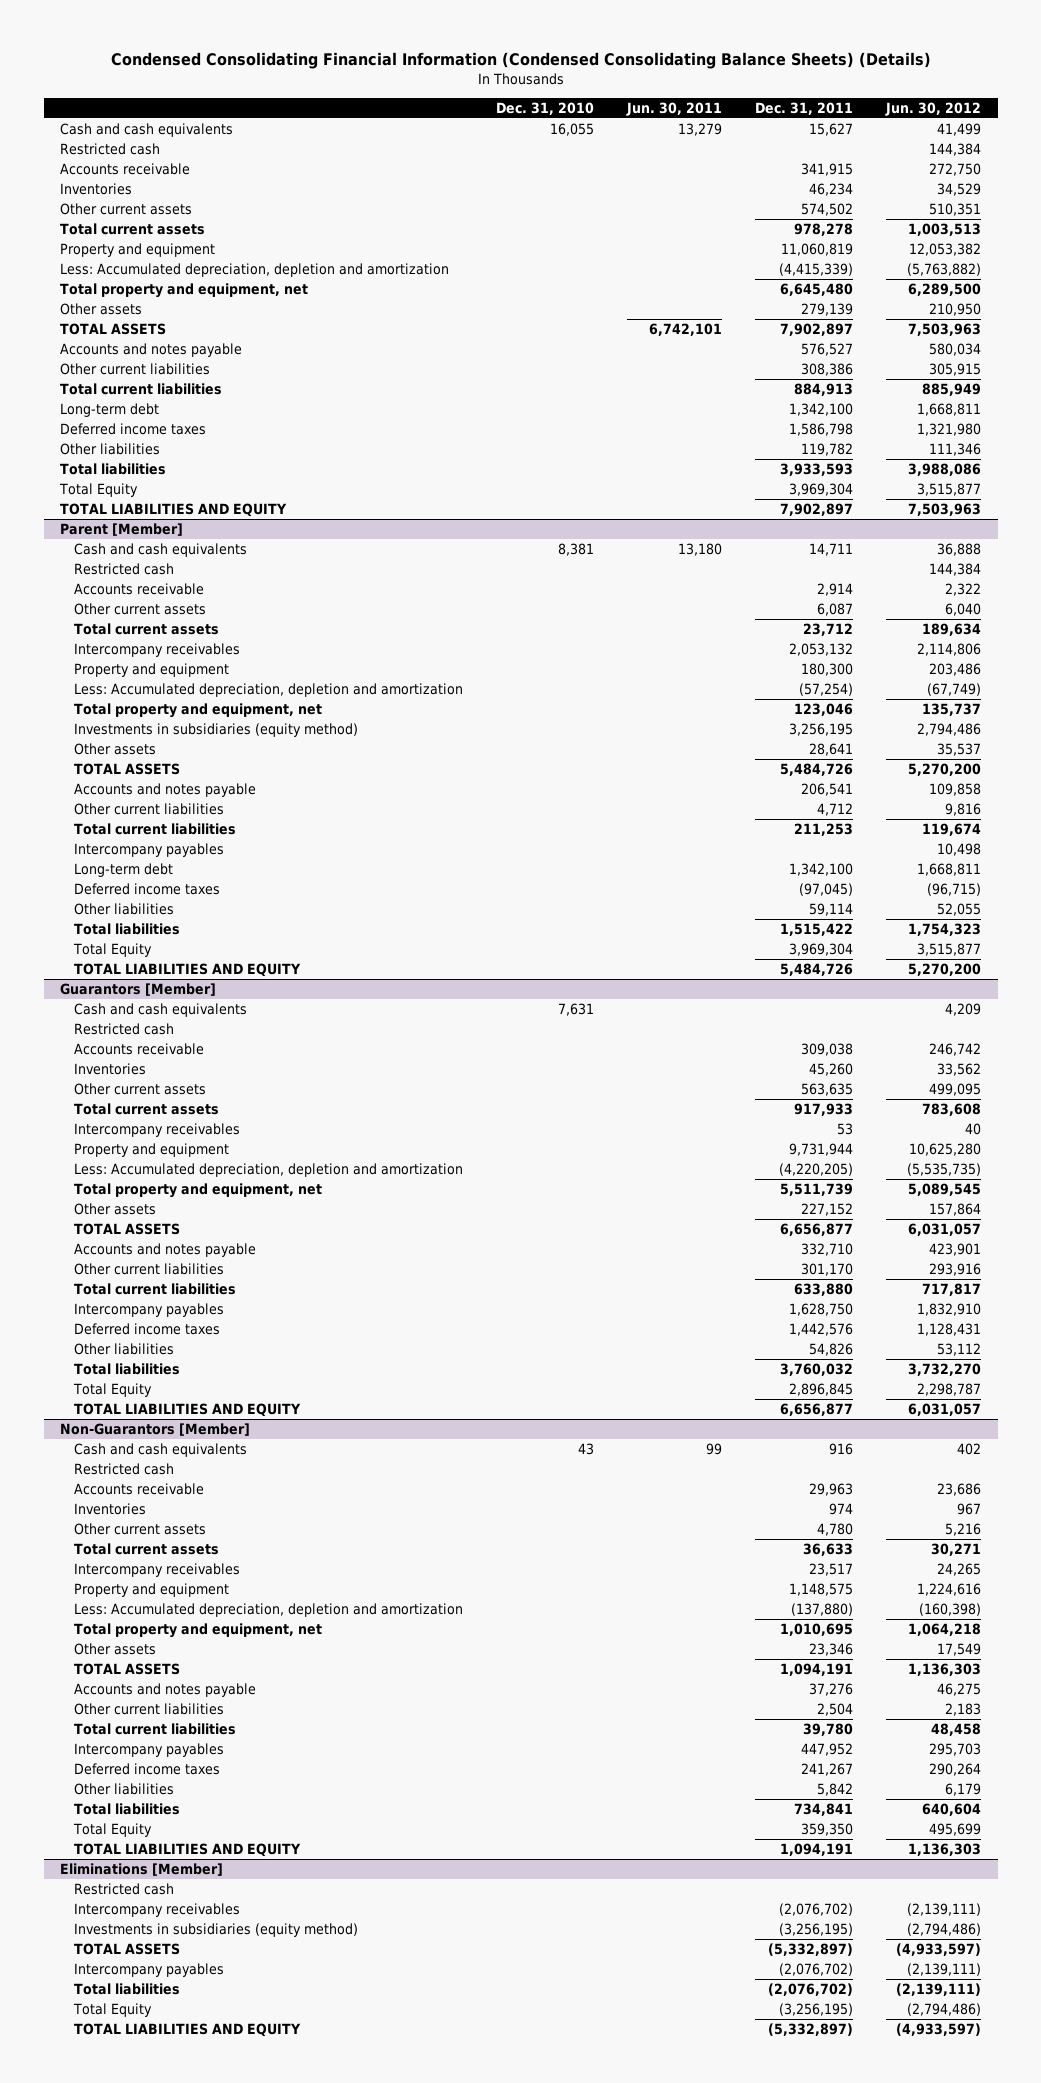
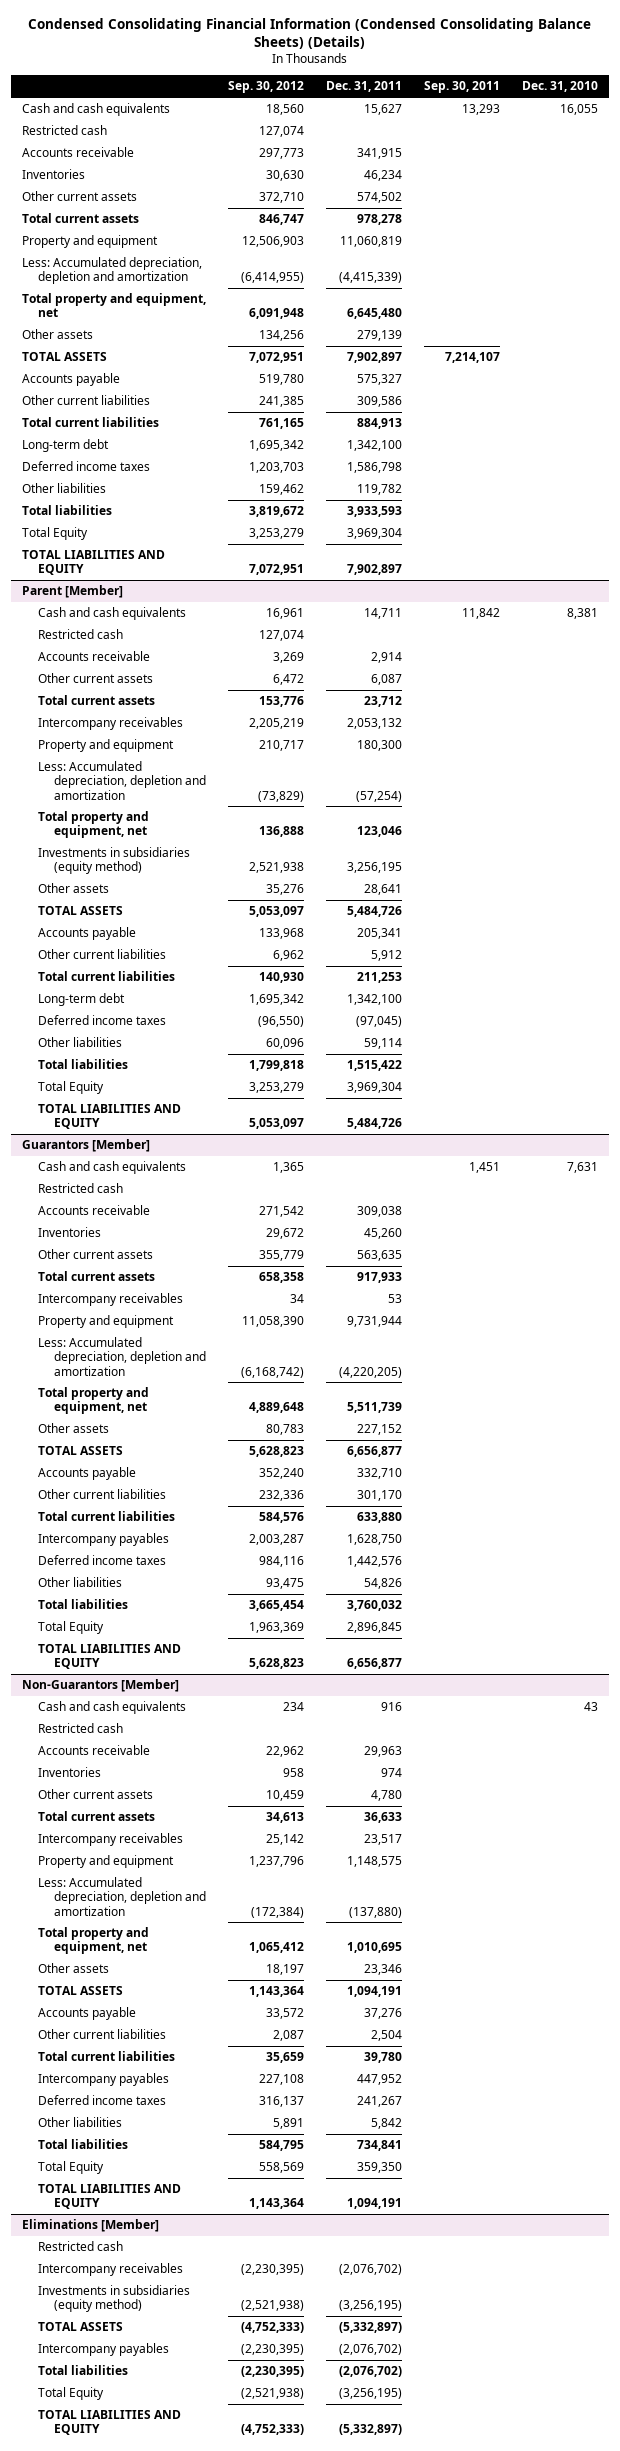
[626,101,723,116] Jun. 30, 2011 -> none
[885,101,982,116] Jun. 30, 2012 -> none
none -> [228,81,305,94] Sep. 30, 2012
none -> [424,81,501,94] Sep. 30, 2011
[60,343,243,358] Accounts and notes payable -> [21,373,120,387] Accounts payable
[801,343,854,357] 576,527 -> [357,374,403,386] 575,327
[801,363,854,377] 308,386 -> [357,396,403,408] 309,586
[73,783,256,798] Accounts and notes payable -> [37,927,136,941] Accounts payable
[801,783,854,797] 206,541 -> [357,928,403,940] 205,341
[817,803,854,817] 4,712 -> [371,950,403,962] 5,912
[73,843,224,858] Intercompany payables -> none
[73,1243,256,1258] Accounts and notes payable -> [37,1467,136,1481] Accounts payable
[73,1683,256,1698] Accounts and notes payable -> [37,2007,136,2021] Accounts payable

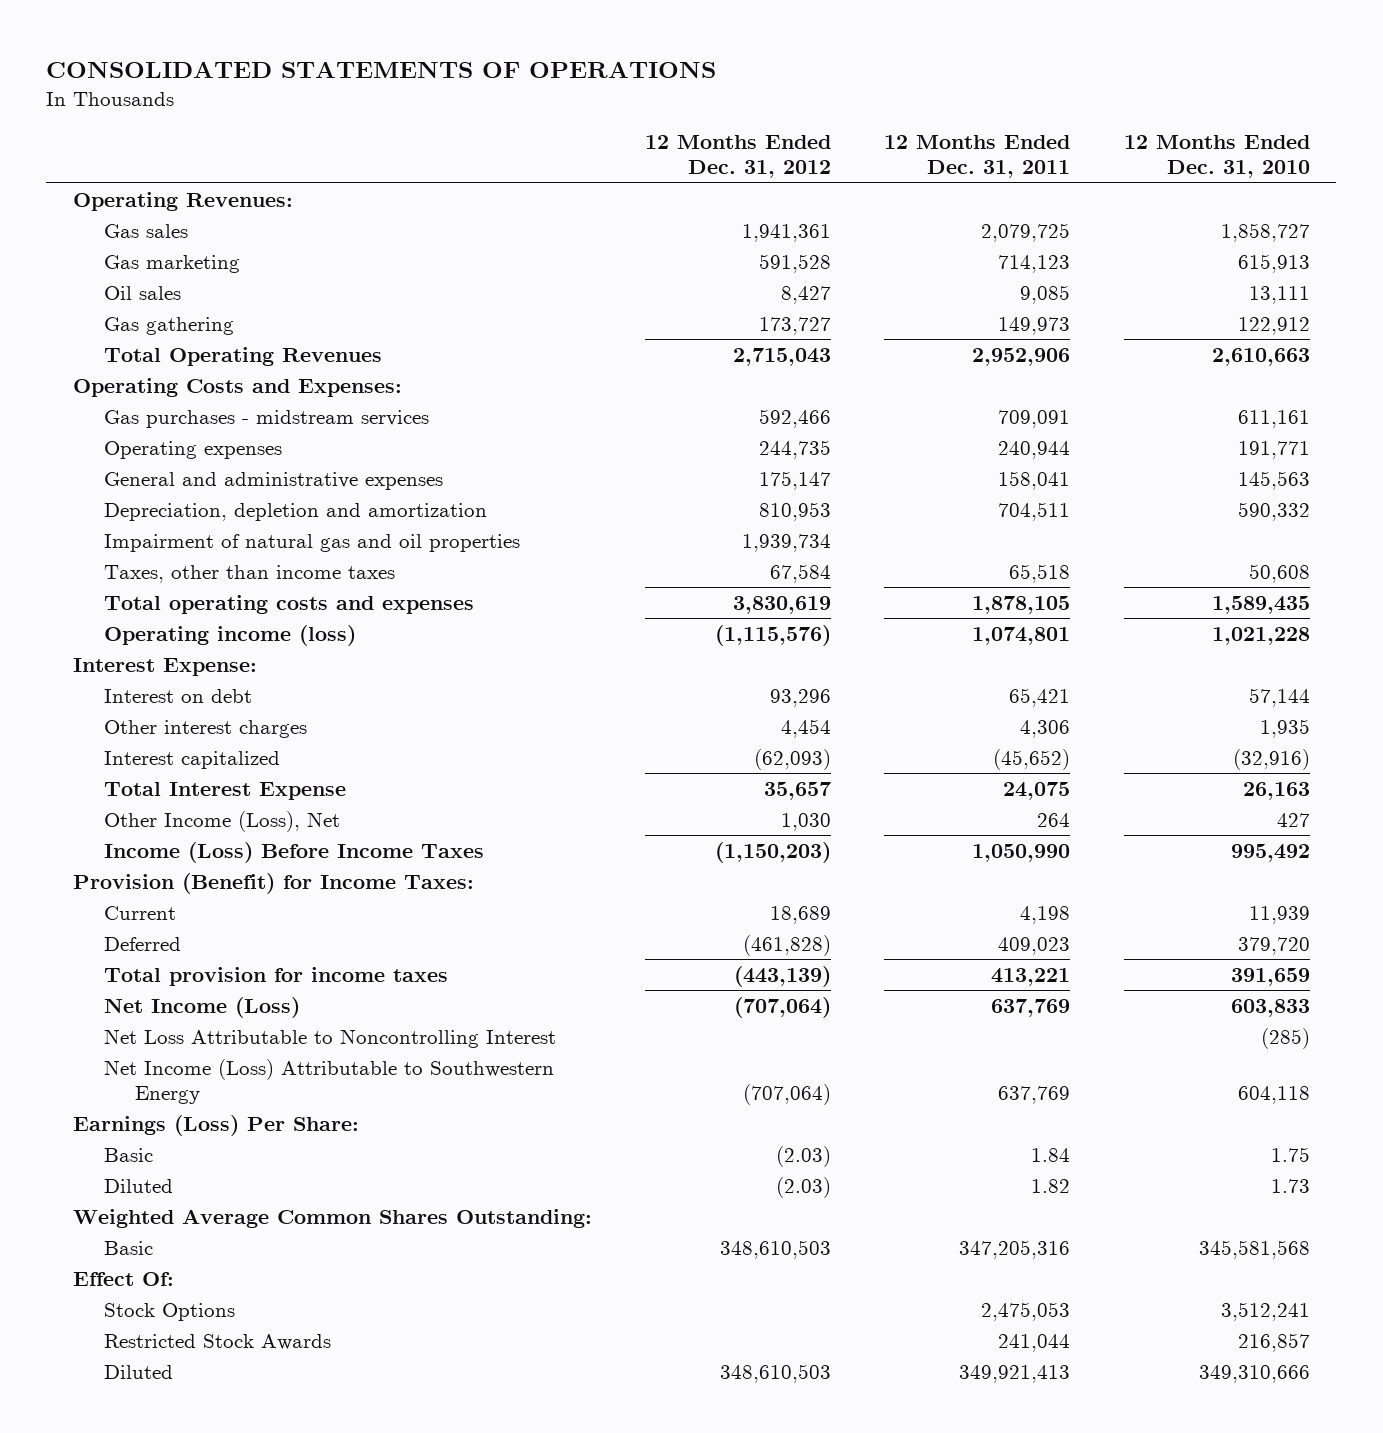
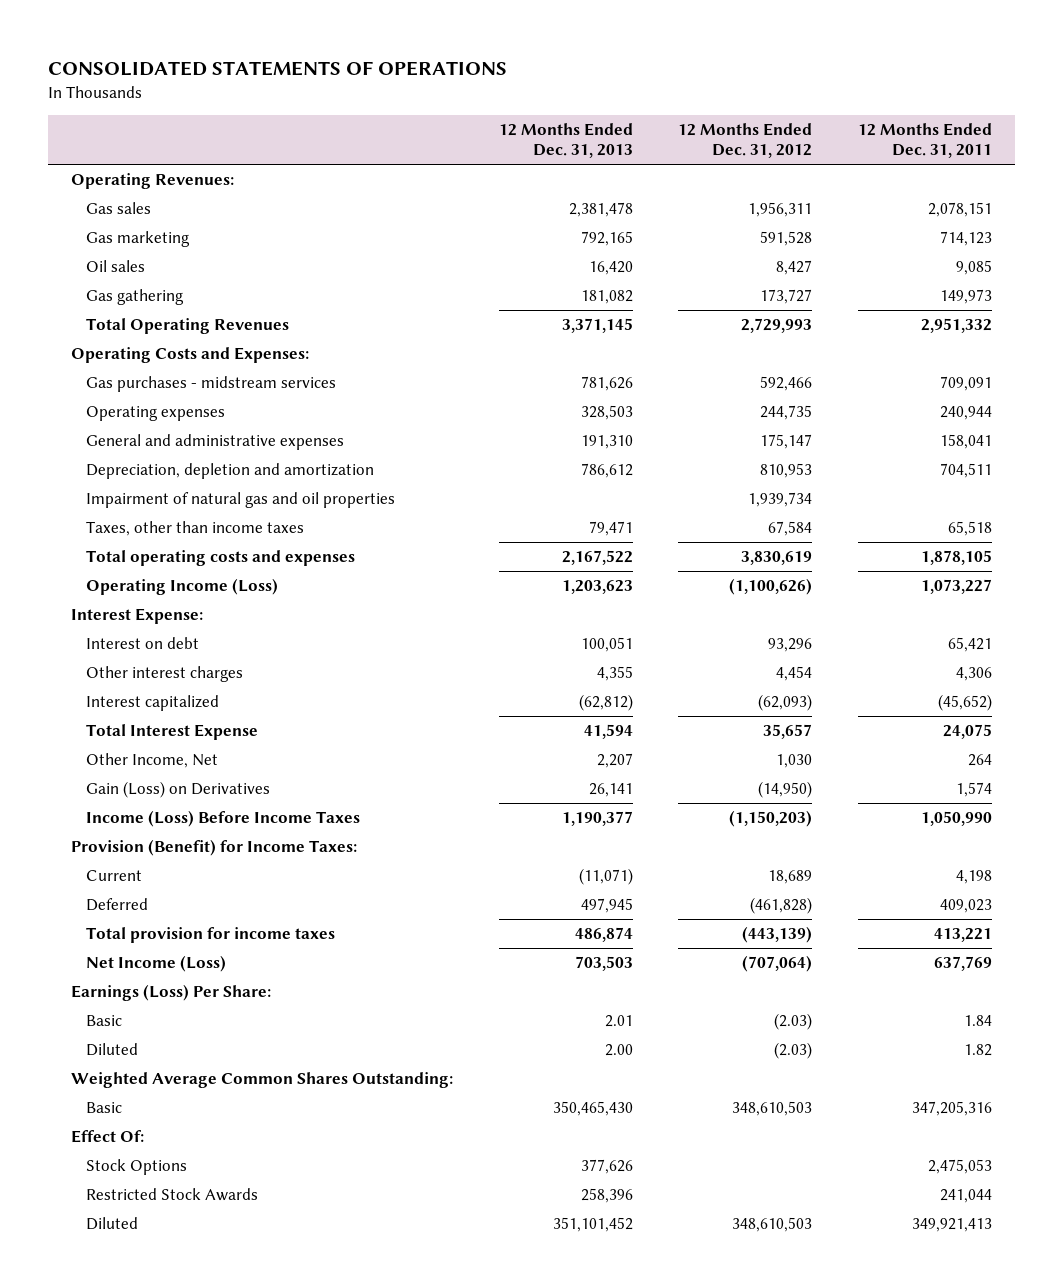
[1123,134,1310,179] 12 Months Ended Dec. 31, 2010 -> none
none -> [498,123,633,159] 12 Months Ended Dec. 31, 2013
[742,223,832,242] 1,941,361 -> [748,201,813,217] 1,956,311
[981,222,1071,242] 2,079,725 -> [928,201,993,217] 2,078,151
[733,347,832,366] 2,715,043 -> [741,317,813,333] 2,729,993
[972,347,1071,366] 2,952,906 -> [921,317,993,333] 2,951,332
[103,624,356,646] Operating income (loss) -> [86,577,279,595] Operating Income (Loss)
[715,624,832,646] (1,115,576) -> [729,577,813,595] (1,100,626)
[972,626,1071,645] 1,074,801 -> [921,578,993,594] 1,073,227
[103,810,340,832] Other Income (Loss), Net -> [86,752,219,768] Other Income, Net
none -> [86,780,271,798] Gain (Loss) on Derivatives
[103,1028,556,1048] Net Loss Attributable to Noncontrolling Interest -> none
[103,1058,554,1104] Net Income (Loss) Attributable to Southwestern Energy -> none

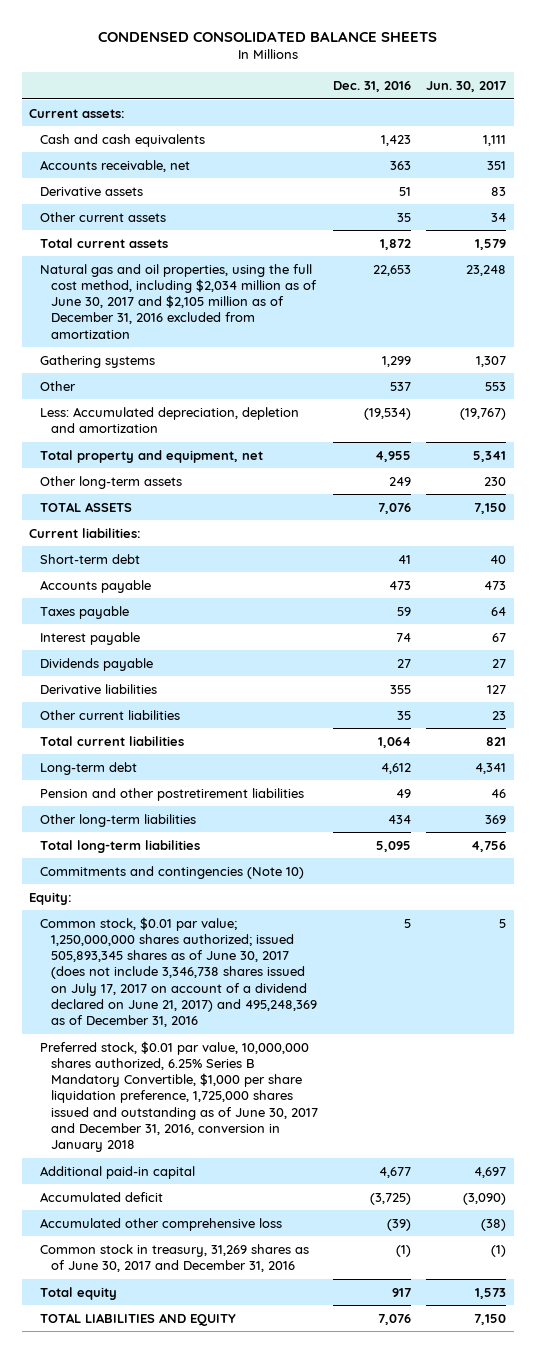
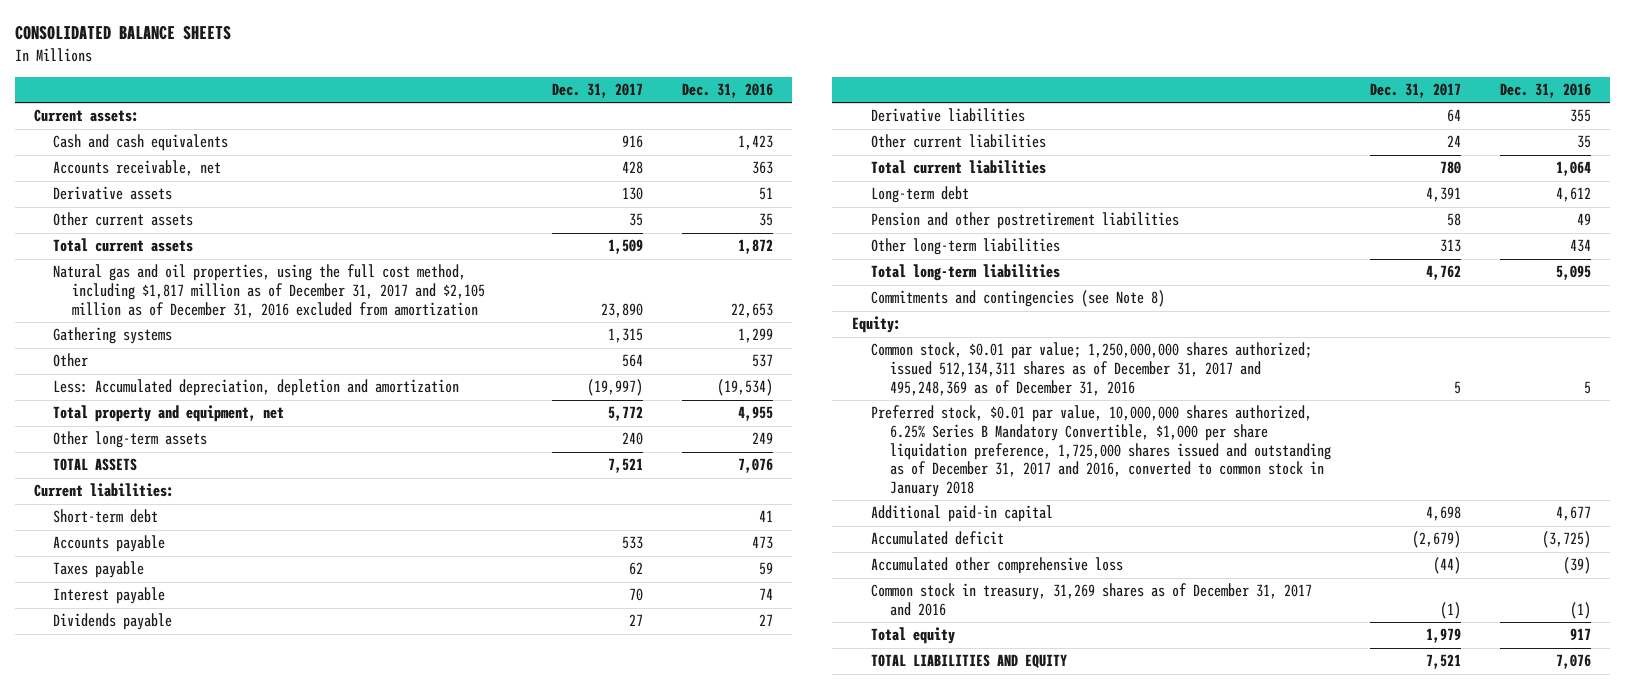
[97,30,437,42] CONDENSED CONSOLIDATED BALANCE SHEETS -> [14,25,231,41] CONSOLIDATED BALANCE SHEETS
[426,81,507,93] Jun. 30, 2017 -> none
none -> [552,83,644,99] Dec. 31, 2017
[40,263,318,339] Natural gas and oil properties, using the full cost method, including $2,034 million as of June 30, 2017 and $2,105 million as of December 31, 2016 excluded from amortization -> [53,264,486,318] Natural gas and oil properties, using the full cost method, including $1,817 million as of December 31, 2017 and $2,105 million as of December 31, 2016 excluded from amortization
[40,865,305,879] Commitments and contingencies (Note 10) -> [870,290,1165,308] Commitments and contingencies (see Note 8)
[40,916,318,1028] Common stock, $0.01 par value; 1,250,000,000 shares authorized; issued 505,893,345 shares as of June 30, 2017 (does not include 3,346,738 shares issued on July 17, 2017 on account of a dividend declared on June 21, 2017) and 495,248,369 as of December 31, 2016 -> [870,342,1312,396] Common stock, $0.01 par value; 1,250,000,000 shares authorized; issued 512,134,311 shares as of December 31, 2017 and 495,248,369 as of December 31, 2016
[40,1040,319,1153] Preferred stock, $0.01 par value, 10,000,000 shares authorized, 6.25% Series B Mandatory Convertible, $1,000 per share liquidation preference, 1,725,000 shares issued and outstanding as of June 30, 2017 and December 31, 2016, conversion in January 2018 -> [870,405,1331,498] Preferred stock, $0.01 par value, 10,000,000 shares authorized, 6.25% Series B Mandatory Convertible, $1,000 per share liquidation preference, 1,725,000 shares issued and outstanding as of December 31, 2017 and 2016, converted to common stock in January 2018
[40,1243,310,1273] Common stock in treasury, 31,269 shares as of June 30, 2017 and December 31, 2016 -> [870,583,1312,617] Common stock in treasury, 31,269 shares as of December 31, 2017 and 2016

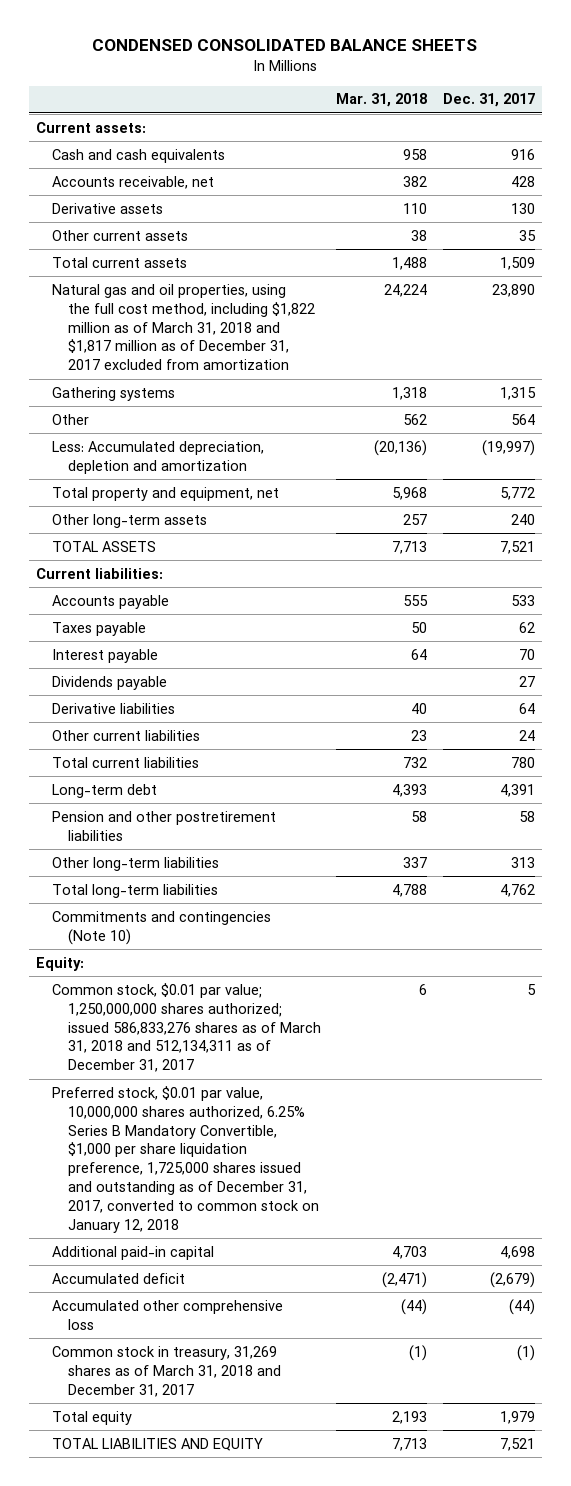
[14,25,231,41] CONSOLIDATED BALANCE SHEETS -> [92,39,478,52] CONDENSED CONSOLIDATED BALANCE SHEETS
[682,83,774,99] Dec. 31, 2016 -> none
none -> [336,93,428,108] Mar. 31, 2018
[53,264,486,318] Natural gas and oil properties, using the full cost method, including $1,817 million as of December 31, 2017 and $2,105 million as of December 31, 2016 excluded from amortization -> [52,283,316,371] Natural gas and oil properties, using the full cost method, including $1,822 million as of March 31, 2018 and $1,817 million as of December 31, 2017 excluded from amortization
[53,509,159,524] Short-term debt -> none
[870,290,1165,308] Commitments and contingencies (see Note 8) -> [52,910,272,945] Commitments and contingencies (Note 10)
[870,342,1312,396] Common stock, $0.01 par value; 1,250,000,000 shares authorized; issued 512,134,311 shares as of December 31, 2017 and 495,248,369 as of December 31, 2016 -> [52,982,322,1073] Common stock, $0.01 par value; 1,250,000,000 shares authorized; issued 586,833,276 shares as of March 31, 2018 and 512,134,311 as of December 31, 2017
[870,405,1331,498] Preferred stock, $0.01 par value, 10,000,000 shares authorized, 6.25% Series B Mandatory Convertible, $1,000 per share liquidation preference, 1,725,000 shares issued and outstanding as of December 31, 2017 and 2016, converted to common stock in January 2018 -> [52,1085,320,1233] Preferred stock, $0.01 par value, 10,000,000 shares authorized, 6.25% Series B Mandatory Convertible, $1,000 per share liquidation preference, 1,725,000 shares issued and outstanding as of December 31, 2017, converted to common stock on January 12, 2018
[870,583,1312,617] Common stock in treasury, 31,269 shares as of December 31, 2017 and 2016 -> [52,1345,282,1397] Common stock in treasury, 31,269 shares as of March 31, 2018 and December 31, 2017

